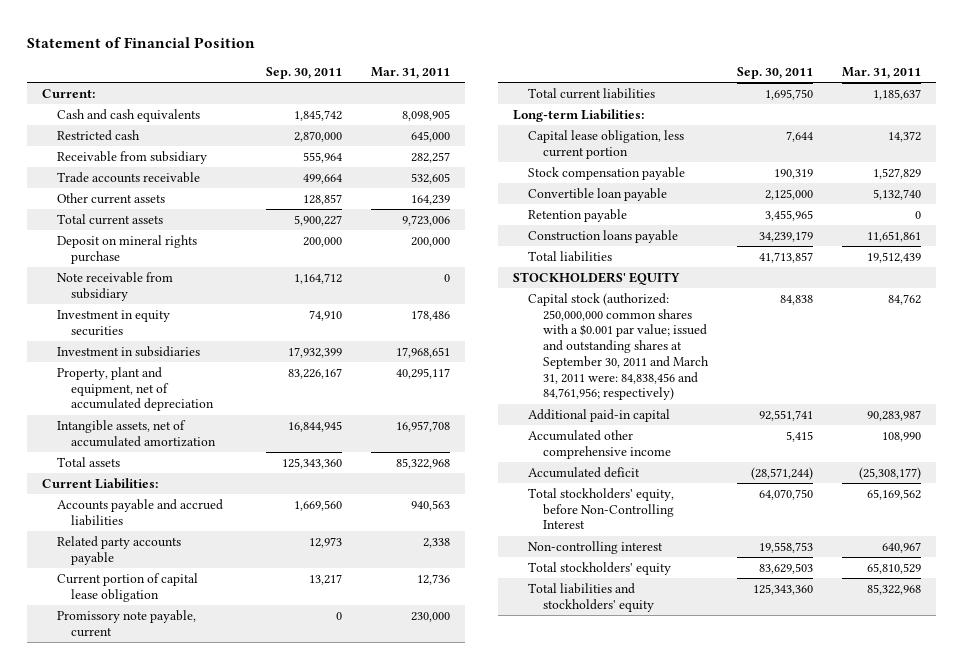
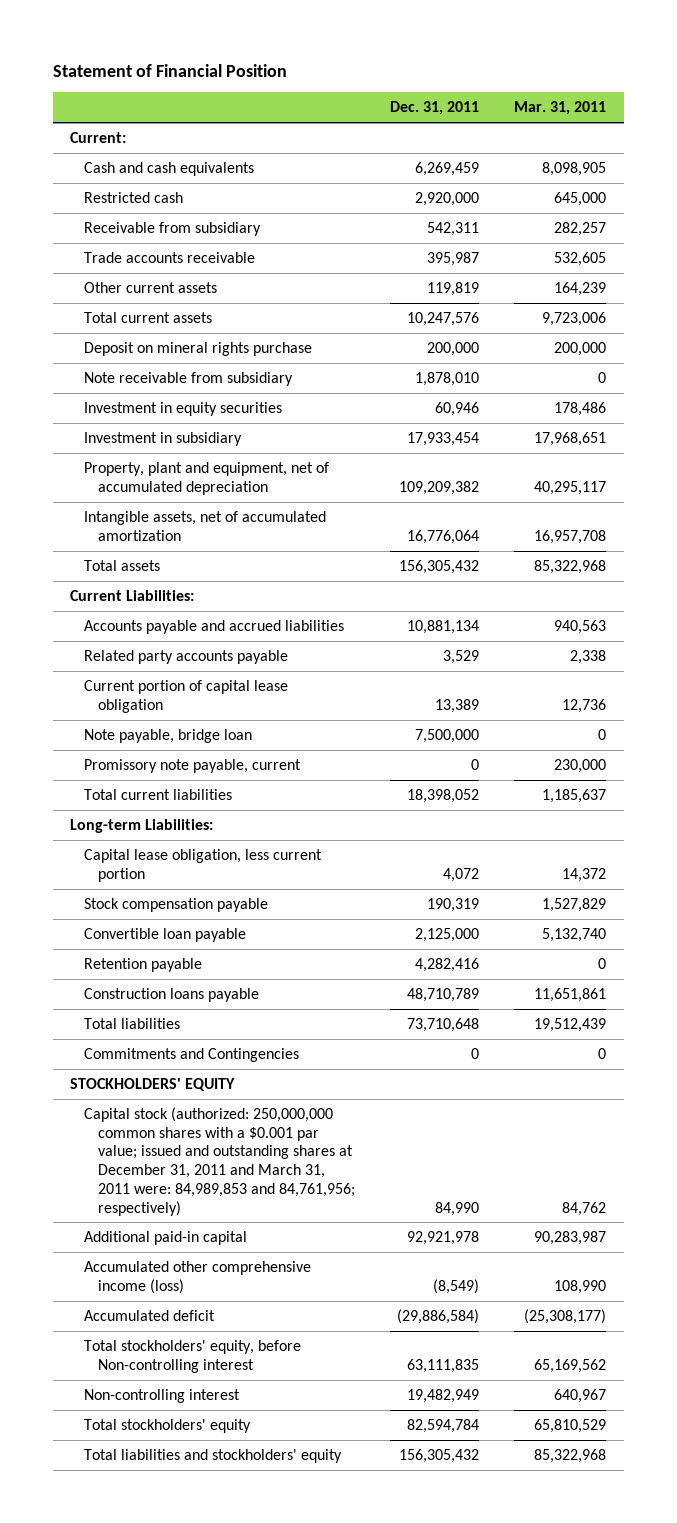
[265,67,342,80] Sep. 30, 2011 -> none
none -> [390,101,480,116] Dec. 31, 2011
[56,345,200,357] Investment in subsidiaries -> [84,431,243,446] Investment in subsidiary
none -> [84,728,253,743] Note payable, bridge loan
none -> [84,1047,300,1062] Commitments and Contingencies
[527,292,709,401] Capital stock (authorized: 250,000,000 common shares with a $0.001 par value; issued and outstanding shares at September 30, 2011 and March 31, 2011 were: 84,838,456 and 84,761,956; respectively) -> [84,1106,356,1216] Capital stock (authorized: 250,000,000 common shares with a $0.001 par value; issued and outstanding shares at December 31, 2011 and March 31, 2011 were: 84,989,853 and 84,761,956; respectively)
[527,429,671,459] Accumulated other comprehensive income -> [84,1260,312,1294] Accumulated other comprehensive income (loss)
[527,487,674,530] Total stockholders' equity, before Non-Controlling Interest -> [84,1339,302,1373] Total stockholders' equity, before Non-controlling interest

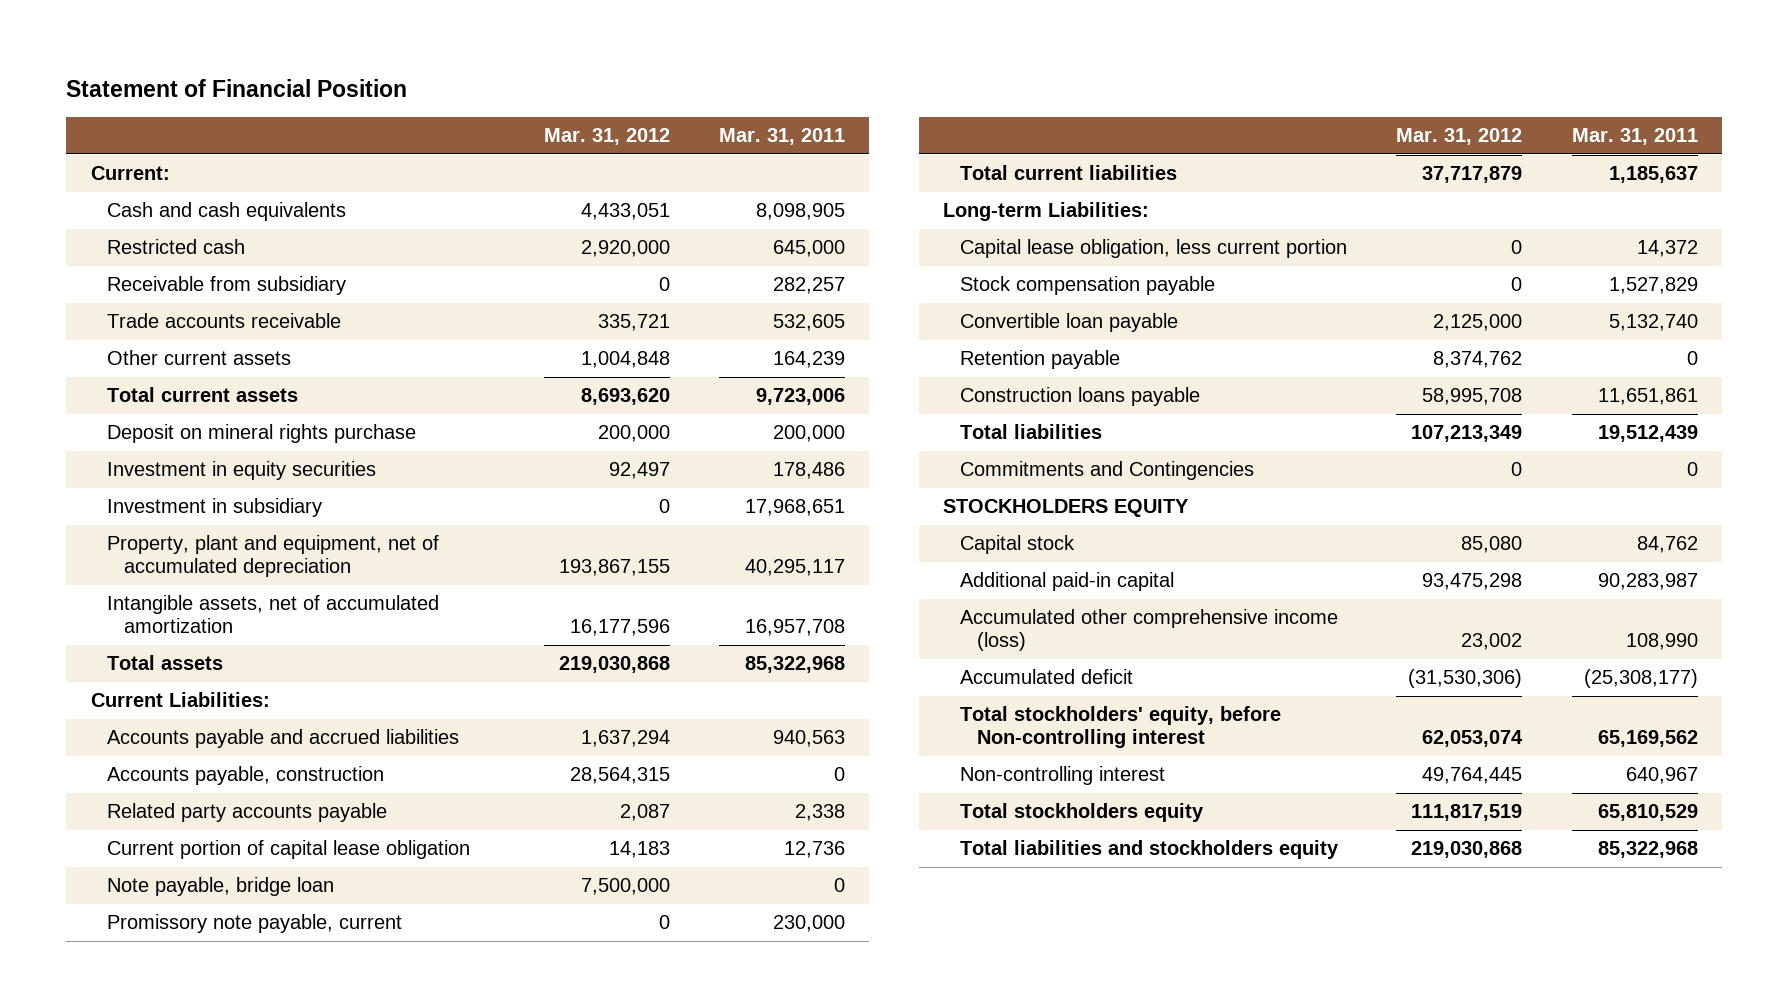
[390,101,480,116] Dec. 31, 2011 -> none
none -> [543,128,670,146] Mar. 31, 2012
[84,371,294,386] Note receivable from subsidiary -> none
none -> [107,766,385,786] Accounts payable, construction
[70,1077,236,1091] STOCKHOLDERS' EQUITY -> [943,499,1190,518] STOCKHOLDERS EQUITY
[84,1106,356,1216] Capital stock (authorized: 250,000,000 common shares with a $0.001 par value; issued and outstanding shares at December 31, 2011 and March 31, 2011 were: 84,989,853 and 84,761,956; respectively) -> [960,535,1076,555] Capital stock
[84,1418,252,1433] Total stockholders' equity -> [960,803,1205,823] Total stockholders equity
[84,1448,343,1463] Total liabilities and stockholders' equity -> [960,840,1340,860] Total liabilities and stockholders equity

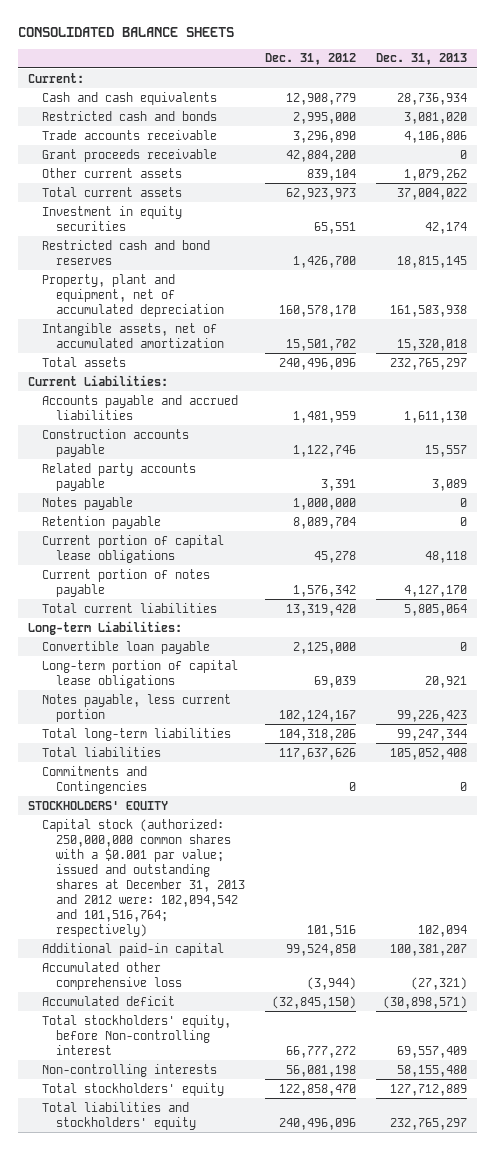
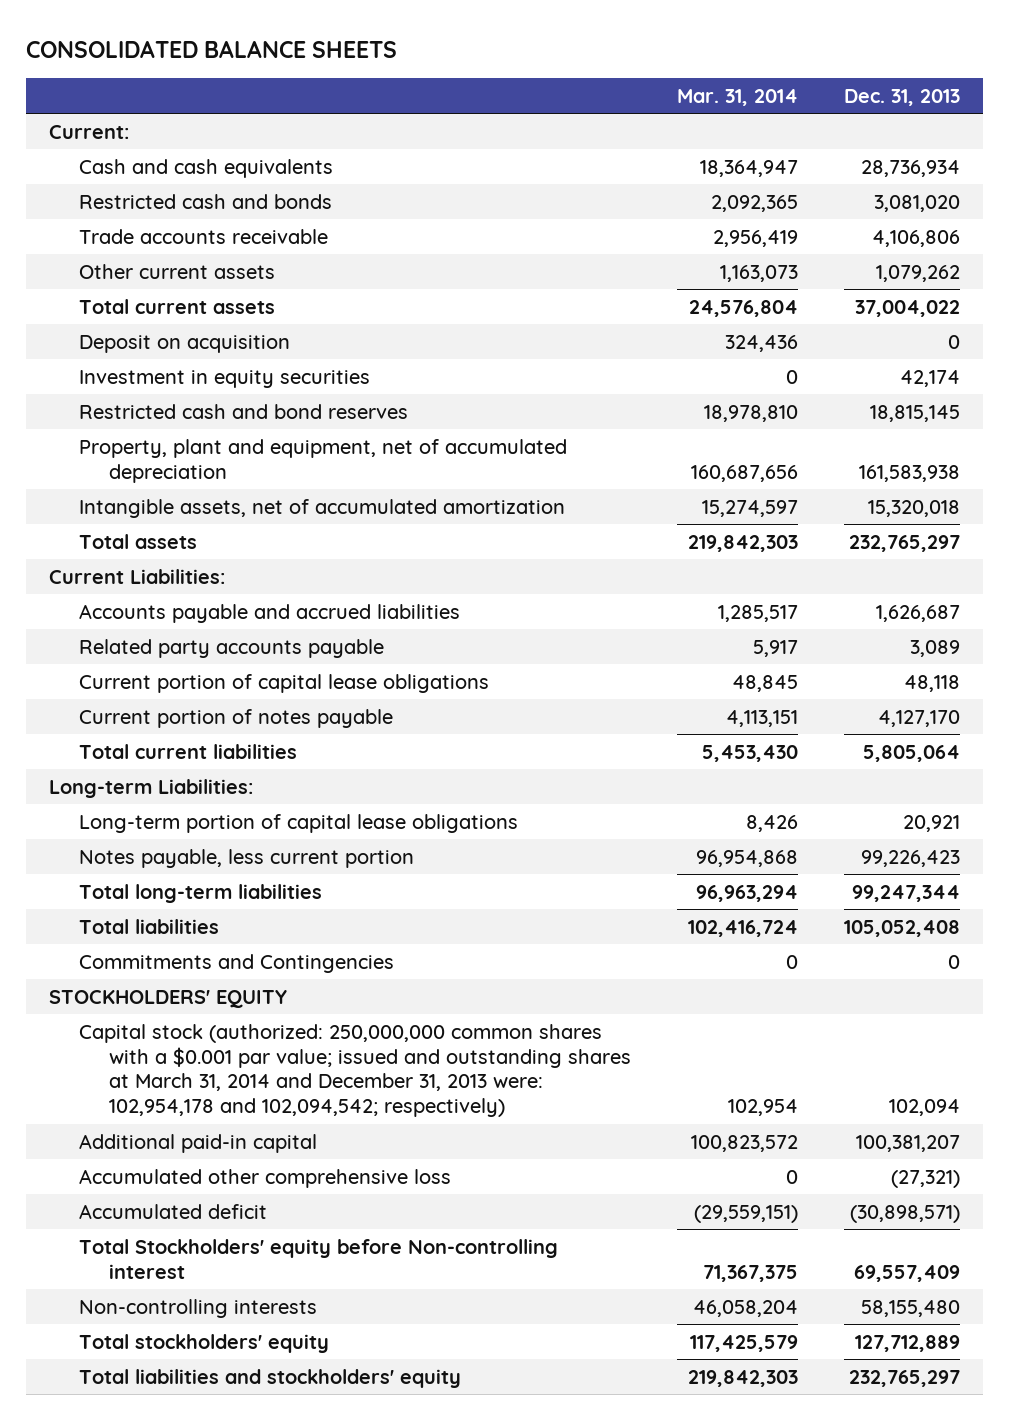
[265,53,357,66] Dec. 31, 2012 -> none
none -> [677,88,799,106] Mar. 31, 2014
[42,148,218,162] Grant proceeds receivable -> none
none -> [79,334,291,353] Deposit on acquisition
[42,428,190,457] Construction accounts payable -> none
[404,410,468,423] 1,611,130 -> [876,604,961,622] 1,626,687
[42,496,134,510] Notes payable -> none
[42,515,162,529] Retention payable -> none
[42,640,211,654] Convertible loan payable -> none
[42,818,246,938] Capital stock (authorized: 250,000,000 common shares with a $0.001 par value; issued and outstanding shares at December 31, 2013 and 2012 were: 102,094,542 and 101,516,764; respectively) -> [79,1023,632,1118] Capital stock (authorized: 250,000,000 common shares with a $0.001 par value; issued and outstanding shares at March 31, 2014 and December 31, 2013 were: 102,954,178 and 102,094,542; respectively)
[42,1014,232,1055] Total stockholders' equity, before Non-controlling interest -> [79,1238,559,1279] Total Stockholders' equity before Non-controlling interest

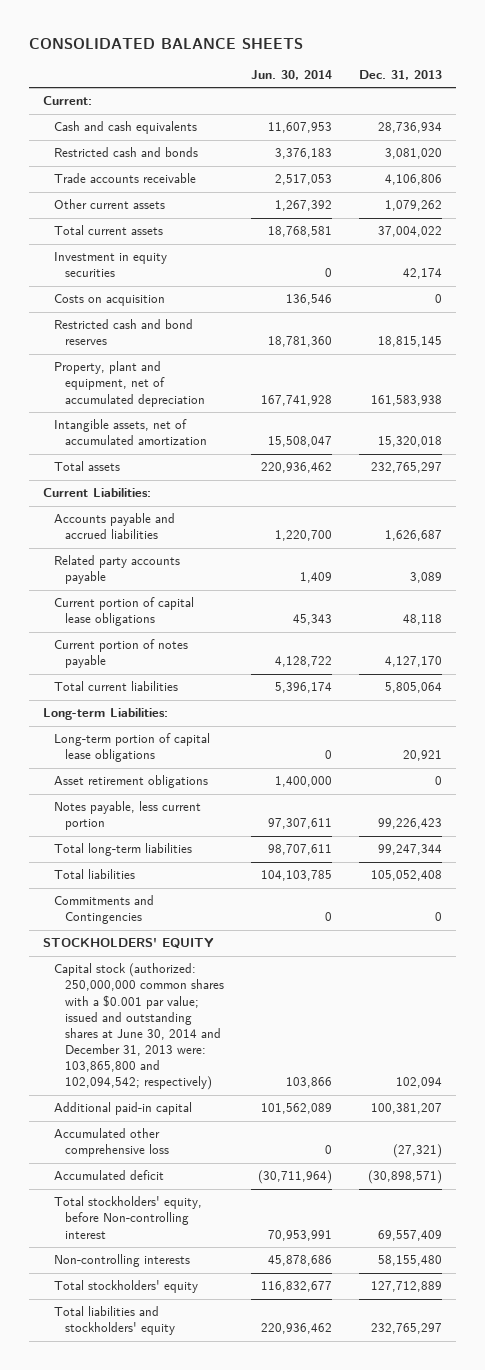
[677,88,799,106] Mar. 31, 2014 -> none
none -> [250,69,332,80] Jun. 30, 2014
[79,334,291,353] Deposit on acquisition -> none
none -> [53,294,165,307] Costs on acquisition
none -> [53,775,208,789] Asset retirement obligations
[79,1023,632,1118] Capital stock (authorized: 250,000,000 common shares with a $0.001 par value; issued and outstanding shares at March 31, 2014 and December 31, 2013 were: 102,954,178 and 102,094,542; respectively) -> [53,963,224,1091] Capital stock (authorized: 250,000,000 common shares with a $0.001 par value; issued and outstanding shares at June 30, 2014 and December 31, 2013 were: 103,865,800 and 102,094,542; respectively)
[79,1238,559,1279] Total Stockholders' equity before Non-controlling interest -> [53,1196,202,1239] Total stockholders' equity, before Non-controlling interest

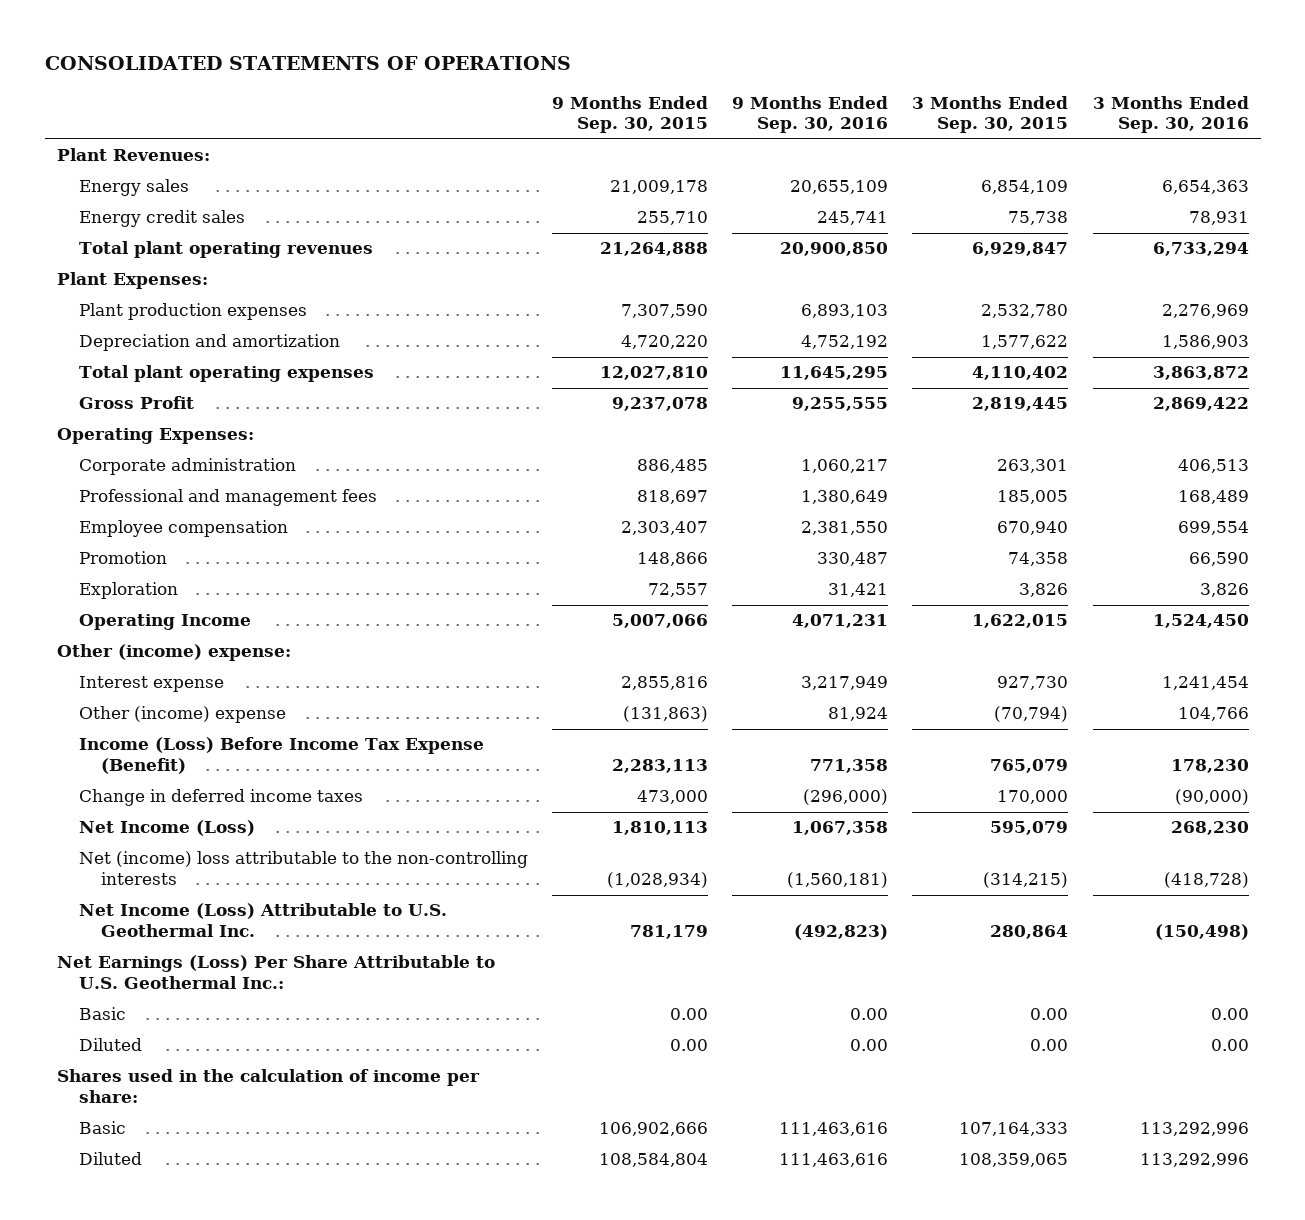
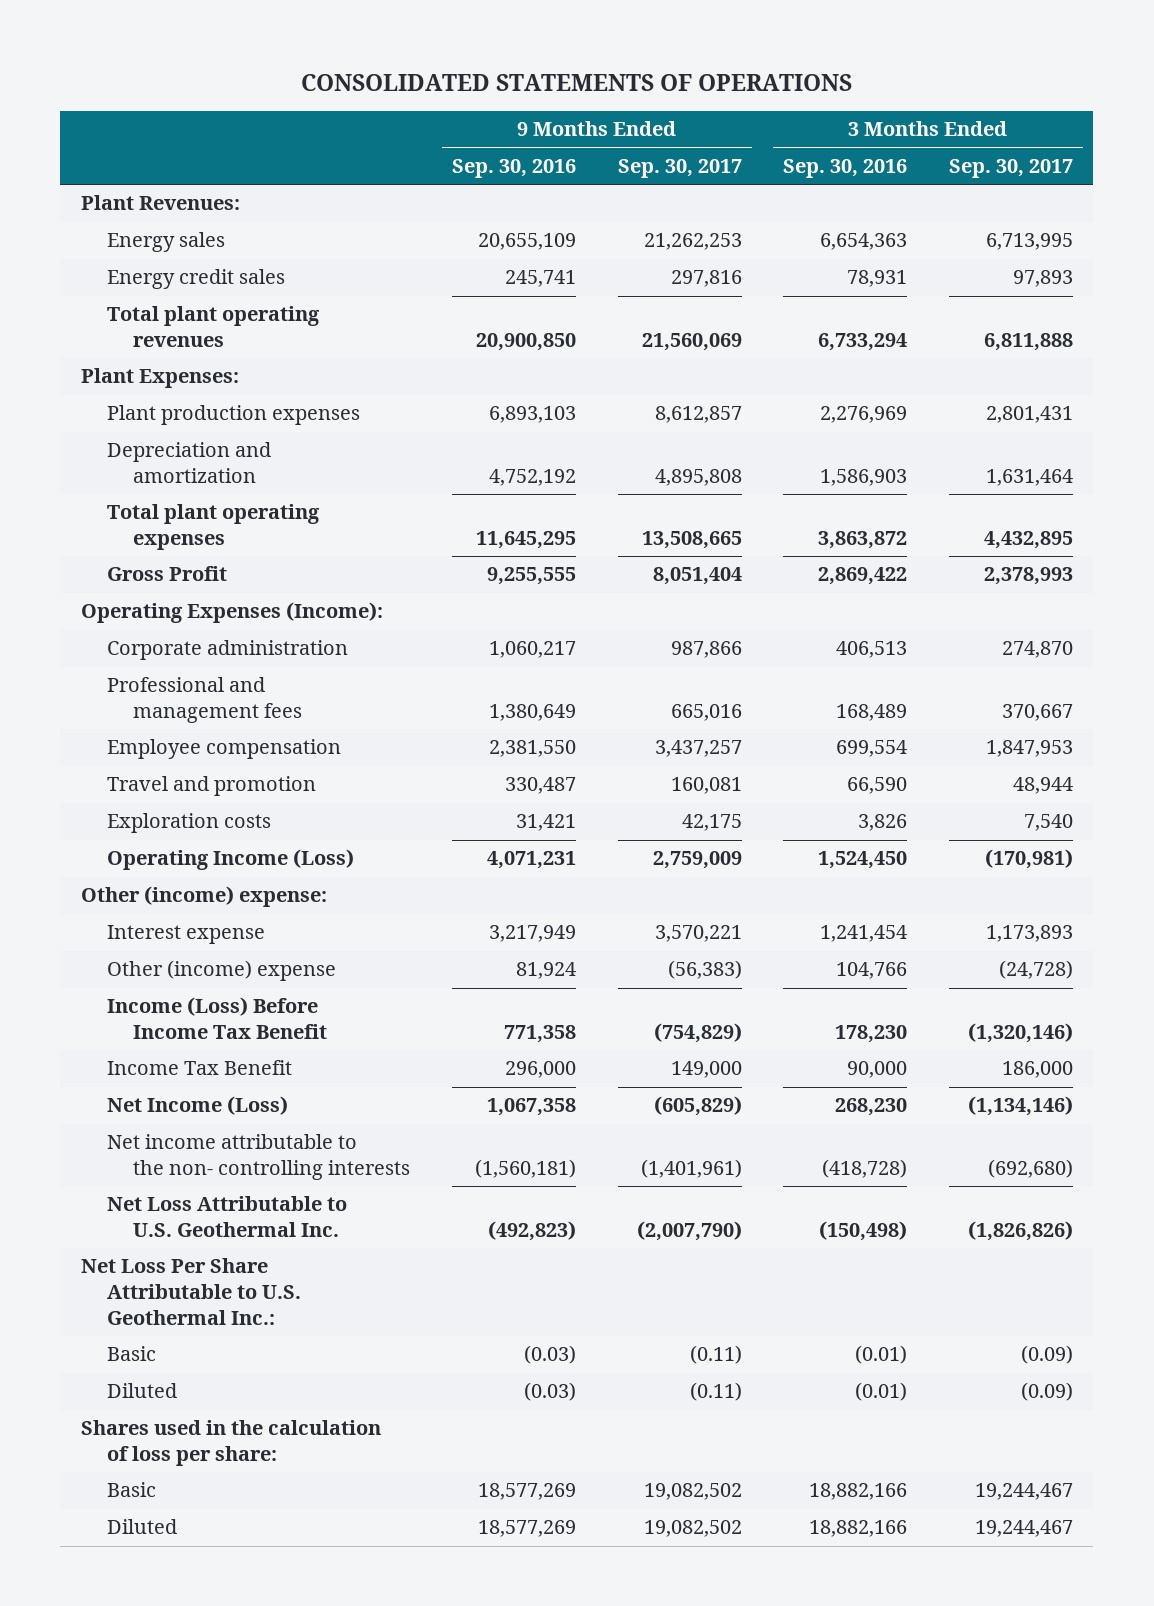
[551,95,708,134] 9 Months Ended Sep. 30, 2015 -> none
[912,95,1069,134] 3 Months Ended Sep. 30, 2015 -> none
none -> [617,159,742,179] Sep. 30, 2017
none -> [948,159,1073,179] Sep. 30, 2017
[56,428,254,445] Operating Expenses: -> [80,602,383,624] Operating Expenses (Income):
[78,551,167,565] Promotion -> [107,776,317,797] Travel and promotion
[78,582,178,600] Exploration -> [107,813,272,834] Exploration costs
[78,614,251,631] Operating Income -> [107,849,355,871] Operating Income (Loss)
[78,737,484,775] Income (Loss) Before Income Tax Expense (Benefit) -> [107,997,328,1039] Income (Loss) Before Income Tax Benefit
[78,789,363,807] Change in deferred income taxes -> [107,1060,293,1076] Income Tax Benefit
[803,789,889,806] (296,000) -> [504,1061,576,1079] 296,000
[1174,789,1249,806] (90,000) -> [847,1061,908,1079] 90,000
[78,851,528,886] Net (income) loss attributable to the non-controlling interests -> [107,1134,411,1180] Net income attributable to the non- controlling interests
[78,903,447,938] Net Income (Loss) Attributable to U.S. Geothermal Inc. -> [107,1196,348,1237] Net Loss Attributable to U.S. Geothermal Inc.
[56,955,495,990] Net Earnings (Loss) Per Share Attributable to U.S. Geothermal Inc.: -> [80,1258,302,1325] Net Loss Per Share Attributable to U.S. Geothermal Inc.:
[850,1008,889,1021] 0.00 -> [523,1345,576,1365] (0.03)
[1210,1008,1249,1021] 0.00 -> [855,1345,908,1365] (0.01)
[850,1039,889,1052] 0.00 -> [523,1382,576,1402] (0.03)
[1210,1039,1249,1052] 0.00 -> [855,1382,908,1402] (0.01)
[56,1069,480,1104] Shares used in the calculation of income per share: -> [80,1420,381,1466] Shares used in the calculation of loss per share:
[779,1122,889,1137] 111,463,616 -> [477,1483,576,1501] 18,577,269
[1139,1122,1249,1137] 113,292,996 -> [809,1483,908,1501] 18,882,166
[779,1153,889,1168] 111,463,616 -> [477,1520,576,1538] 18,577,269
[1139,1153,1249,1168] 113,292,996 -> [809,1520,908,1538] 18,882,166

